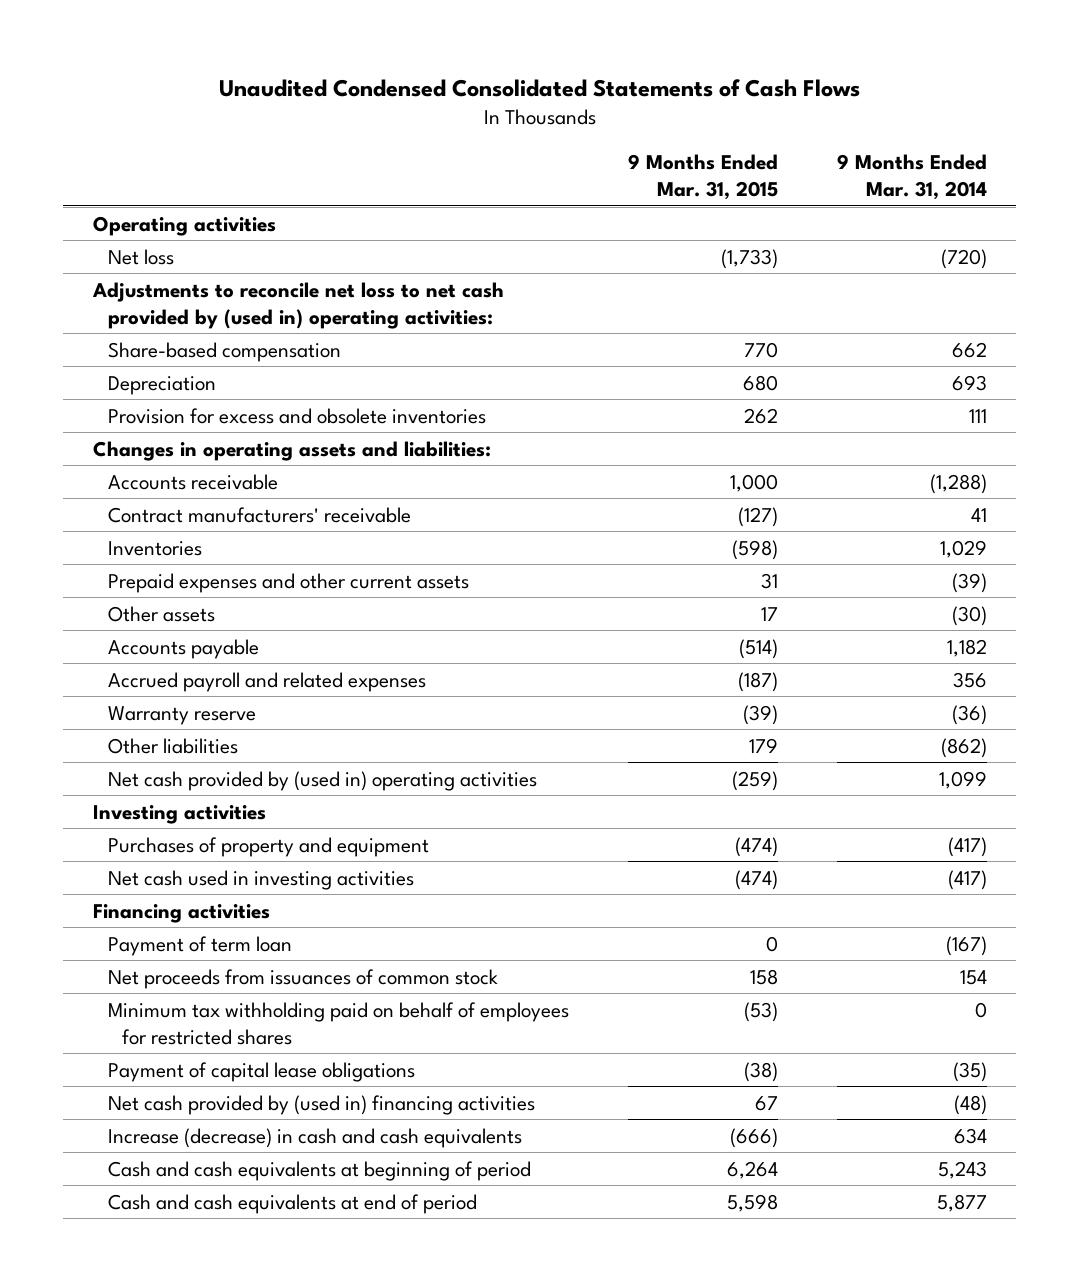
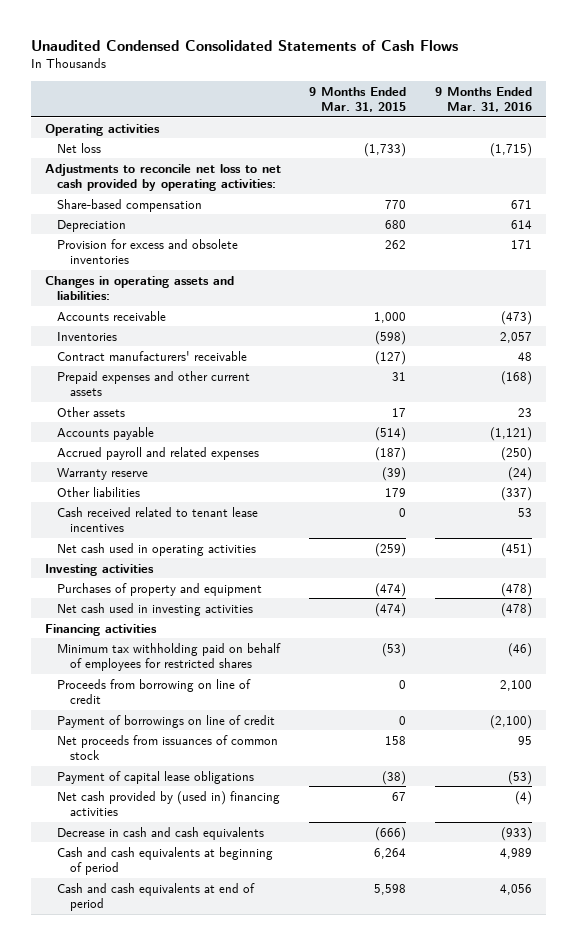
[836,153,987,200] 9 Months Ended Mar. 31, 2014 -> none
none -> [434,86,532,113] 9 Months Ended Mar. 31, 2016
[91,281,504,329] Adjustments to reconcile net loss to net cash provided by (used in) operating activities: -> [45,163,282,192] Adjustments to reconcile net loss to net cash provided by operating activities:
[107,506,411,523] Contract manufacturers' receivable -> [57,350,248,361] Contract manufacturers' receivable
none -> [57,506,259,533] Cash received related to tenant lease incentives
[107,770,537,791] Net cash provided by (used in) operating activities -> [57,542,257,556] Net cash used in operating activities
[107,935,292,956] Payment of term loan -> none
none -> [57,678,252,705] Proceeds from borrowing on line of credit
none -> [57,714,276,728] Payment of borrowings on line of credit
[107,968,498,989] Net proceeds from issuances of common stock -> [57,734,279,761] Net proceeds from issuances of common stock
[107,1127,522,1148] Increase (decrease) in cash and cash equivalents -> [57,826,265,840] Decrease in cash and cash equivalents

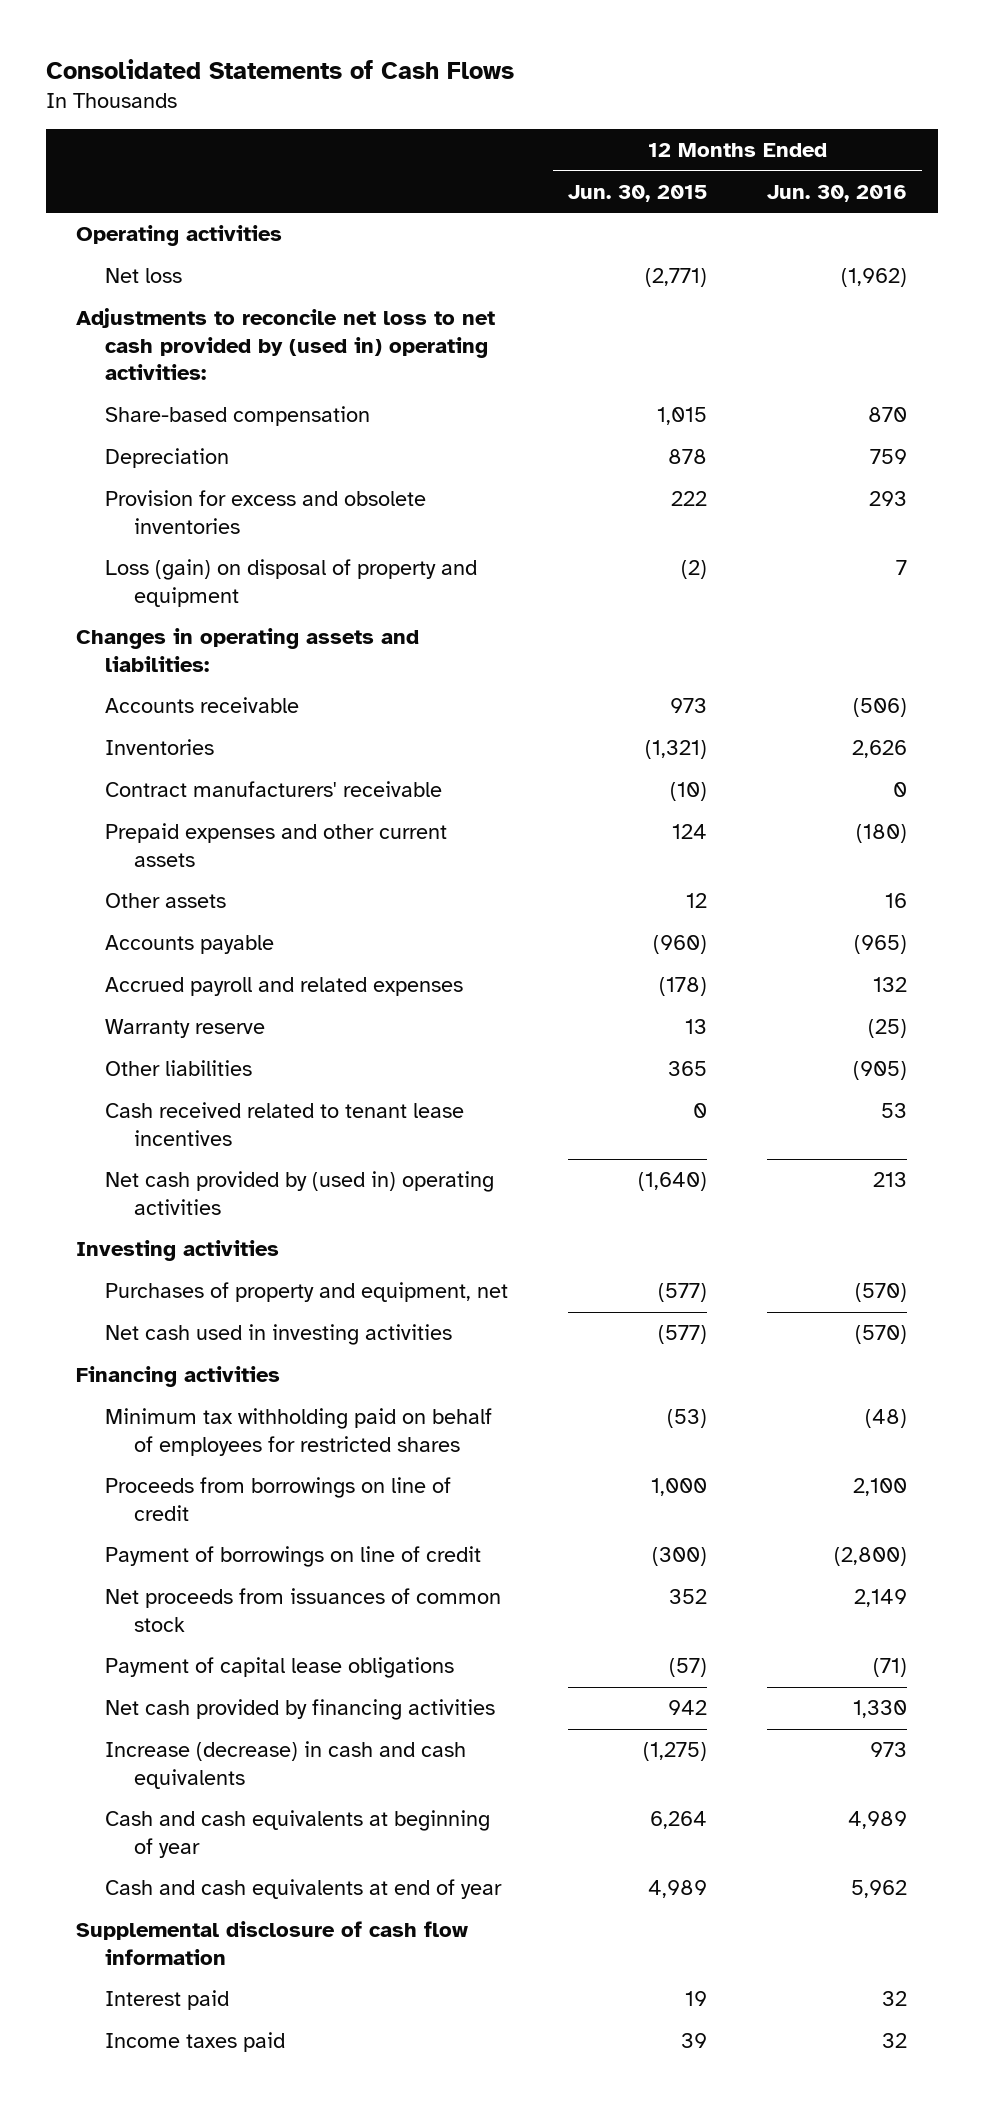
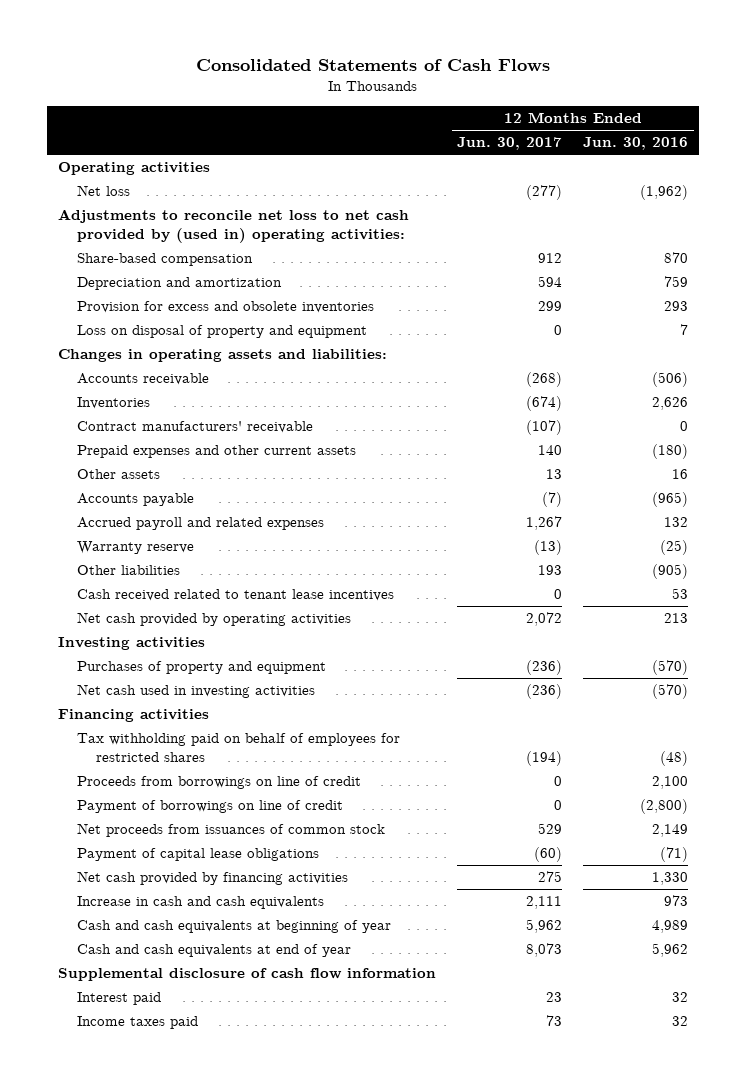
[568,184,708,202] Jun. 30, 2015 -> none
none -> [457,137,563,151] Jun. 30, 2017
[105,448,230,469] Depreciation -> [76,277,282,291] Depreciation and amortization
[105,559,478,607] Loss (gain) on disposal of property and equipment -> [76,325,367,339] Loss on disposal of property and equipment
[105,1171,495,1215] Net cash provided by (used in) operating activities -> [76,612,351,627] Net cash provided by operating activities
[105,1282,509,1303] Purchases of property and equipment, net -> [76,661,326,675] Purchases of property and equipment
[105,1408,493,1456] Minimum tax withholding paid on behalf of employees for restricted shares -> [76,733,400,762] Tax withholding paid on behalf of employees for restricted shares
[105,1741,467,1789] Increase (decrease) in cash and cash equivalents -> [76,896,324,910] Increase in cash and cash equivalents

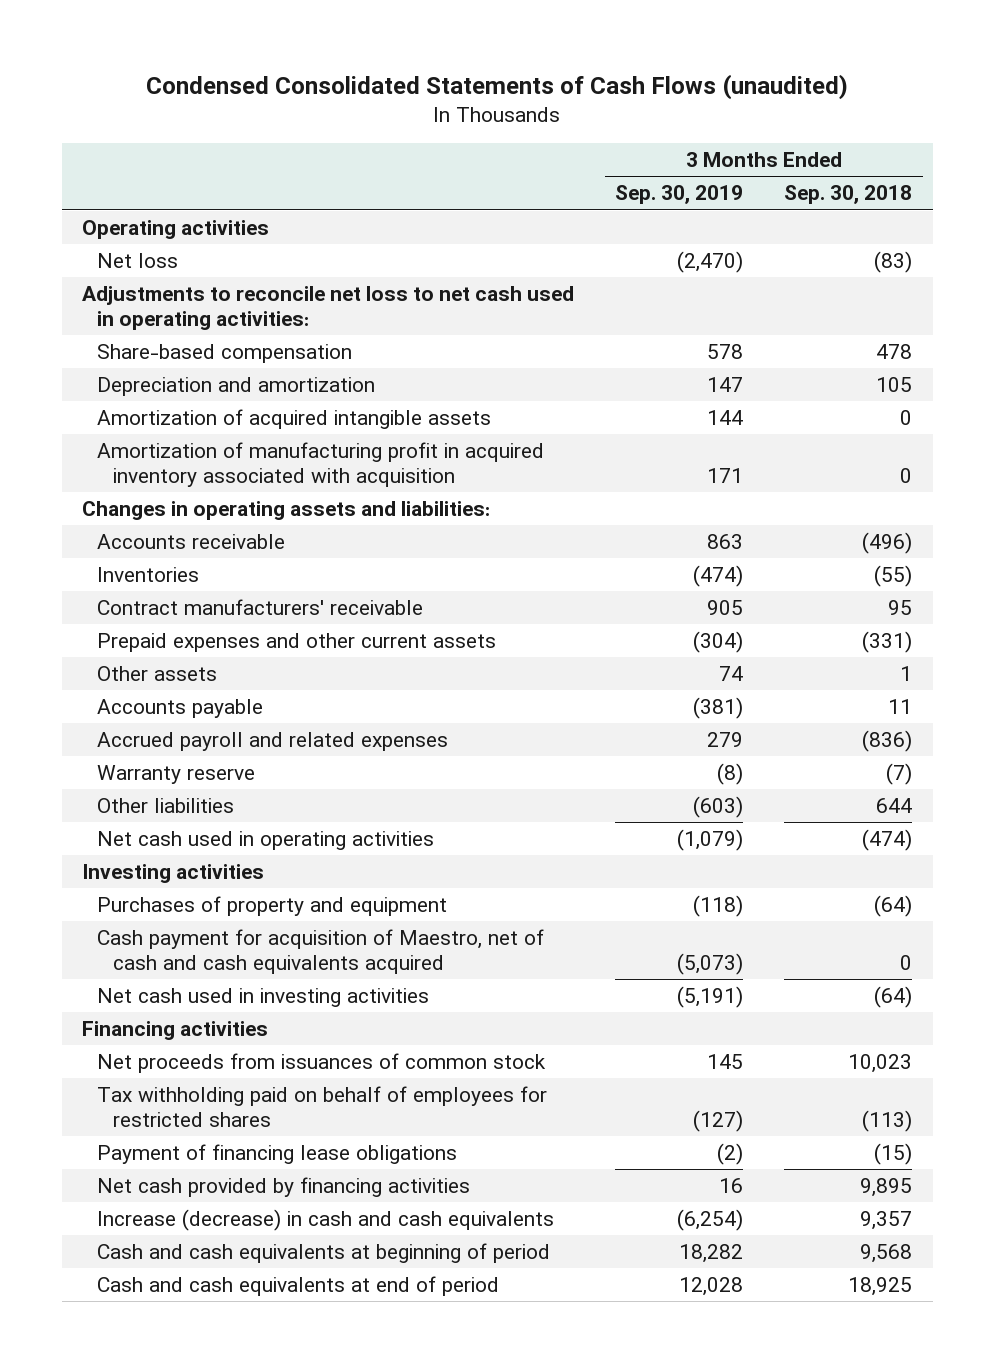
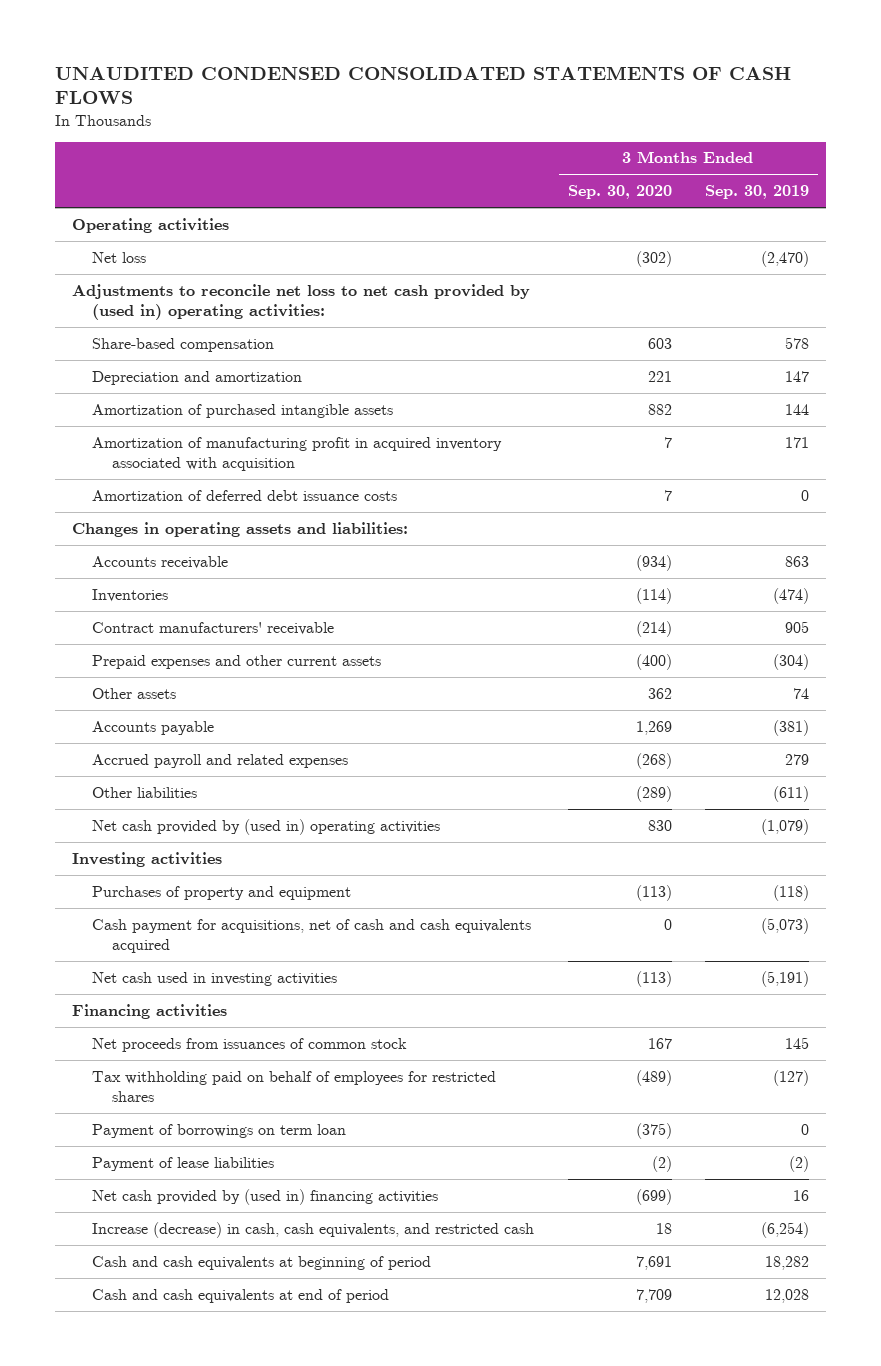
[146,73,849,100] Condensed Consolidated Statements of Cash Flows (unaudited) -> [54,65,791,105] UNAUDITED CONDENSED CONSOLIDATED STATEMENTS OF CASH FLOWS
[784,185,913,205] Sep. 30, 2018 -> none
none -> [567,185,672,200] Sep. 30, 2020
[82,286,575,330] Adjustments to reconcile net loss to net cash used in operating activities: -> [71,283,530,321] Adjustments to reconcile net loss to net cash provided by (used in) operating activities:
[97,409,492,430] Amortization of acquired intangible assets -> [91,403,393,418] Amortization of purchased intangible assets
none -> [91,489,397,501] Amortization of deferred debt issuance costs
[97,765,256,785] Warranty reserve -> none
[693,796,744,819] (603) -> [773,785,810,802] (611)
[97,831,435,851] Net cash used in operating activities -> [91,818,440,835] Net cash provided by (used in) operating activities
[97,929,545,974] Cash payment for acquisition of Maestro, net of cash and cash equivalents acquired -> [91,918,531,954] Cash payment for acquisitions, net of cash and cash equivalents acquired
none -> [91,1123,346,1138] Payment of borrowings on term loan
[97,1144,458,1165] Payment of financing lease obligations -> [91,1156,274,1171] Payment of lease liabilities
[97,1177,471,1198] Net cash provided by financing activities -> [91,1188,438,1205] Net cash provided by (used in) financing activities
[97,1209,555,1232] Increase (decrease) in cash and cash equivalents -> [91,1221,534,1238] Increase (decrease) in cash, cash equivalents, and restricted cash

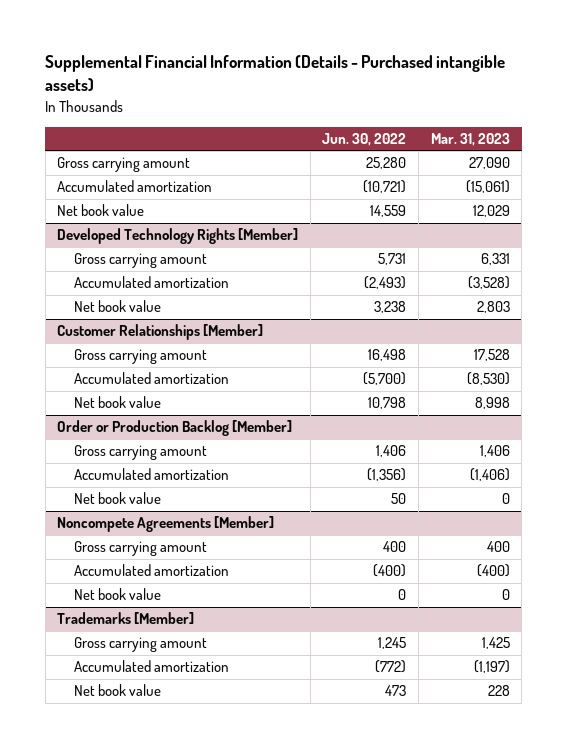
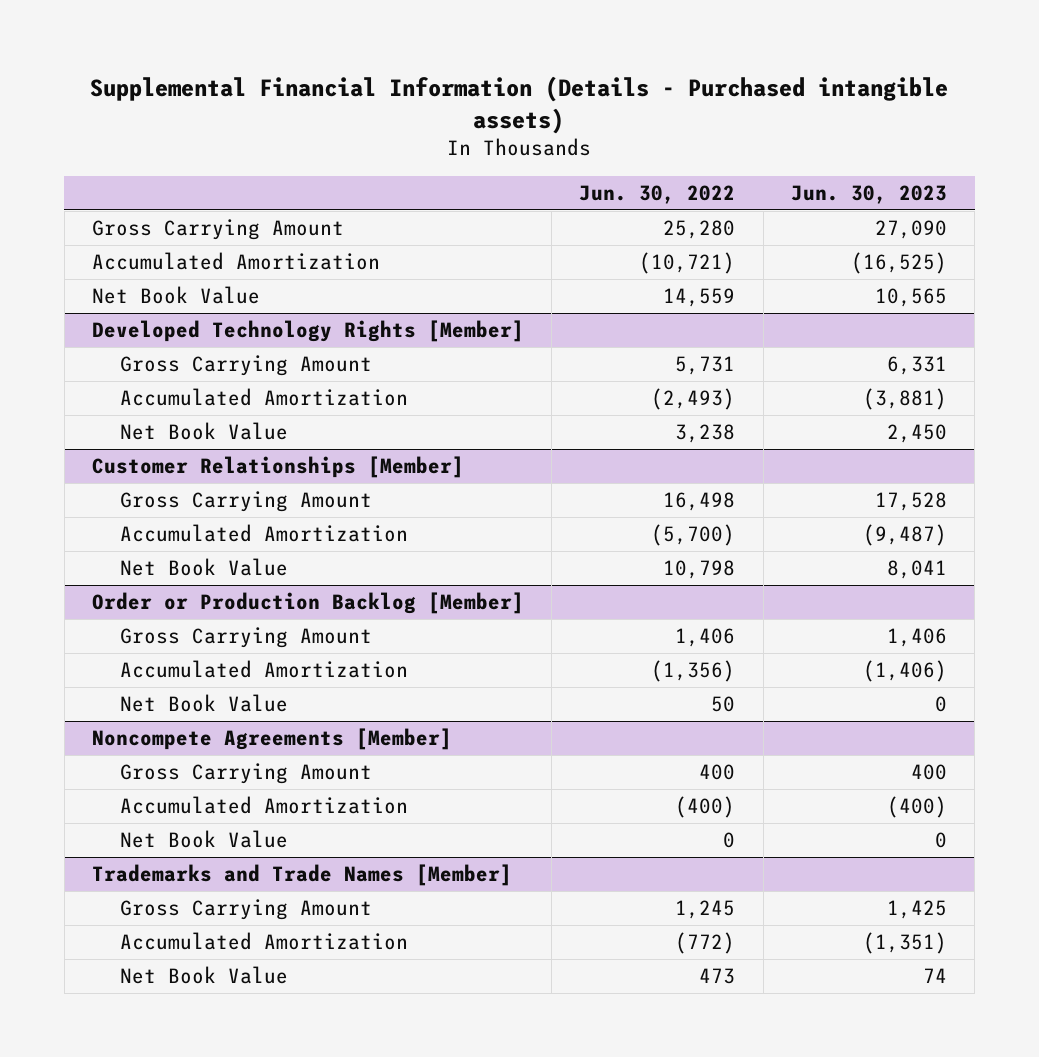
[430,132,510,146] Mar. 31, 2023 -> none
none -> [790,184,947,204] Jun. 30, 2023
[57,157,191,173] Gross carrying amount -> [91,219,344,241] Gross Carrying Amount
[57,180,213,193] Accumulated amortization -> [91,252,380,271] Accumulated Amortization
[57,204,145,217] Net book value -> [91,286,260,305] Net Book Value
[74,253,208,269] Gross carrying amount -> [119,355,372,377] Gross Carrying Amount
[74,276,230,289] Accumulated amortization -> [119,388,408,407] Accumulated Amortization
[74,300,162,313] Net book value -> [119,422,288,441] Net Book Value
[74,349,208,365] Gross carrying amount -> [119,491,372,513] Gross Carrying Amount
[74,372,230,385] Accumulated amortization -> [119,524,408,543] Accumulated Amortization
[74,396,162,409] Net book value -> [119,558,288,577] Net Book Value
[74,445,208,461] Gross carrying amount -> [119,627,372,649] Gross Carrying Amount
[74,468,230,481] Accumulated amortization -> [119,660,408,679] Accumulated Amortization
[74,492,162,505] Net book value -> [119,694,288,713] Net Book Value
[57,612,195,625] Trademarks [Member] -> none
[74,541,208,557] Gross carrying amount -> [119,763,372,785] Gross Carrying Amount
[74,564,230,577] Accumulated amortization -> [119,796,408,815] Accumulated Amortization
[74,588,162,601] Net book value -> [119,830,288,849] Net Book Value
none -> [91,864,512,887] Trademarks and Trade Names [Member]
[74,637,208,653] Gross carrying amount -> [119,899,372,921] Gross Carrying Amount
[74,660,230,673] Accumulated amortization -> [119,932,408,951] Accumulated Amortization
[74,684,162,697] Net book value -> [119,966,288,985] Net Book Value

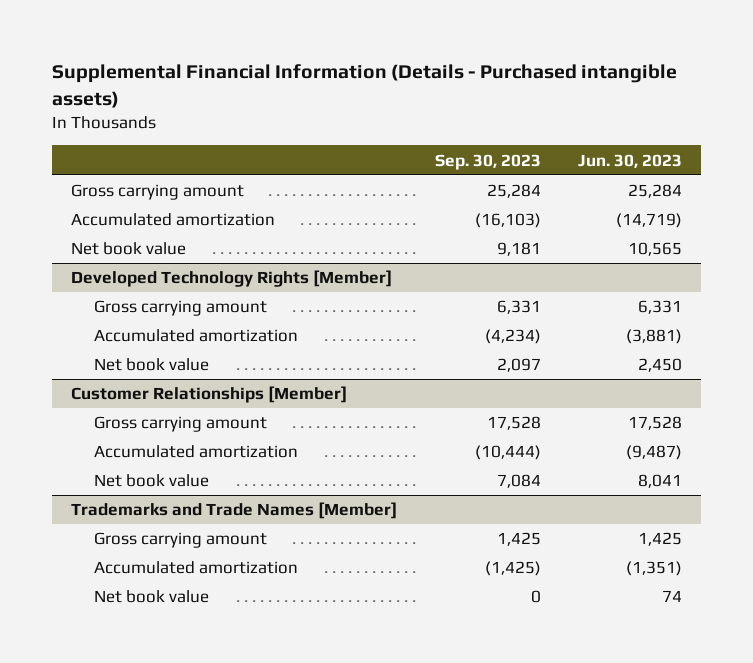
[579,184,736,204] Jun. 30, 2022 -> none
none -> [434,153,541,170] Sep. 30, 2023
[91,219,344,241] Gross Carrying Amount -> [70,184,244,201] Gross carrying amount
[874,220,947,240] 27,090 -> [628,184,683,199] 25,284
[91,252,380,271] Accumulated Amortization -> [70,213,275,227] Accumulated amortization
[850,252,947,275] (16,525) -> [616,213,683,229] (14,719)
[91,286,260,305] Net Book Value -> [70,242,186,256] Net book value
[119,355,372,377] Gross Carrying Amount -> [93,300,267,317] Gross carrying amount
[119,388,408,407] Accumulated Amortization -> [93,329,298,343] Accumulated amortization
[119,422,288,441] Net Book Value -> [93,358,209,372] Net book value
[91,592,524,615] Order or Production Backlog [Member] -> none
[119,627,372,649] Gross Carrying Amount -> none
[119,660,408,679] Accumulated Amortization -> none
[119,694,288,713] Net Book Value -> none
[91,728,452,751] Noncompete Agreements [Member] -> none
[119,763,372,785] Gross Carrying Amount -> none
[119,796,408,815] Accumulated Amortization -> none
[119,830,288,849] Net Book Value -> none
[119,491,372,513] Gross Carrying Amount -> [93,416,267,433] Gross carrying amount
[119,524,408,543] Accumulated Amortization -> [93,445,298,459] Accumulated amortization
[119,558,288,577] Net Book Value -> [93,474,209,488] Net book value
[119,899,372,921] Gross Carrying Amount -> [93,532,267,549] Gross carrying amount
[119,932,408,951] Accumulated Amortization -> [93,561,298,575] Accumulated amortization
[119,966,288,985] Net Book Value -> [93,590,209,604] Net book value

